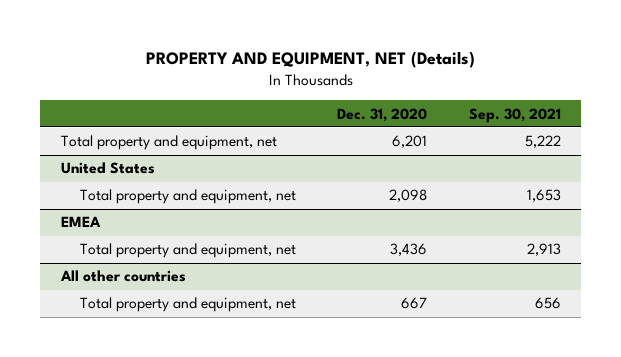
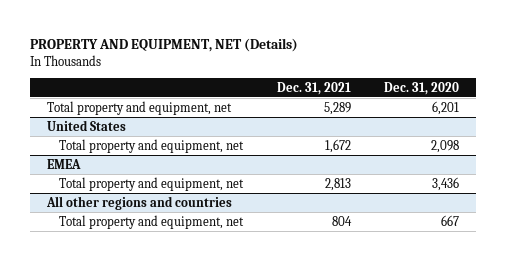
[468,107,561,123] Sep. 30, 2021 -> none
none -> [276,81,351,95] Dec. 31, 2021
[59,270,186,283] All other countries -> [45,195,232,210] All other regions and countries

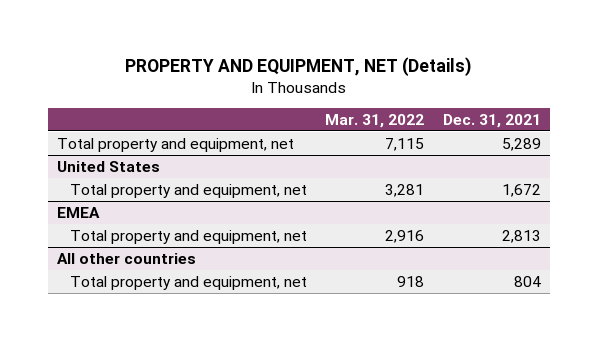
[383,81,459,95] Dec. 31, 2020 -> none
none -> [325,113,425,128] Mar. 31, 2022
[45,195,232,210] All other regions and countries -> [57,252,197,264] All other countries

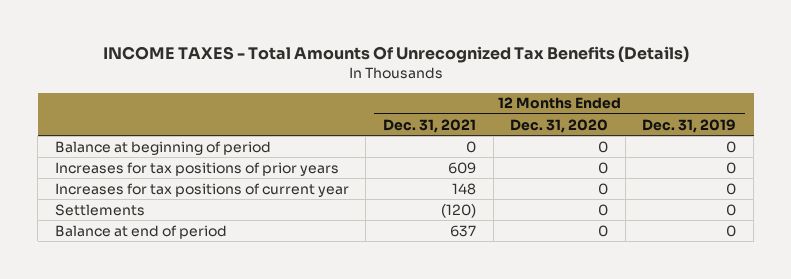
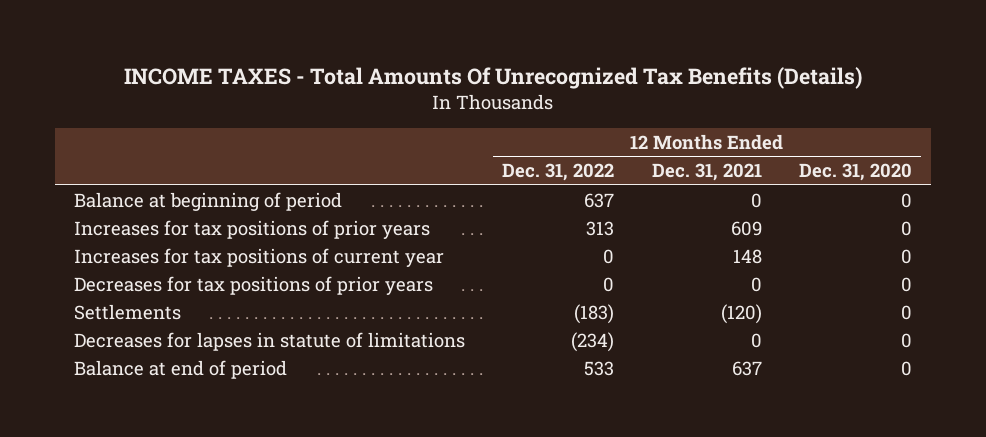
[642,118,737,133] Dec. 31, 2019 -> none
none -> [502,163,615,182] Dec. 31, 2022
none -> [73,275,433,295] Decreases for tax positions of prior years
none -> [73,331,465,351] Decreases for lapses in statute of limitations

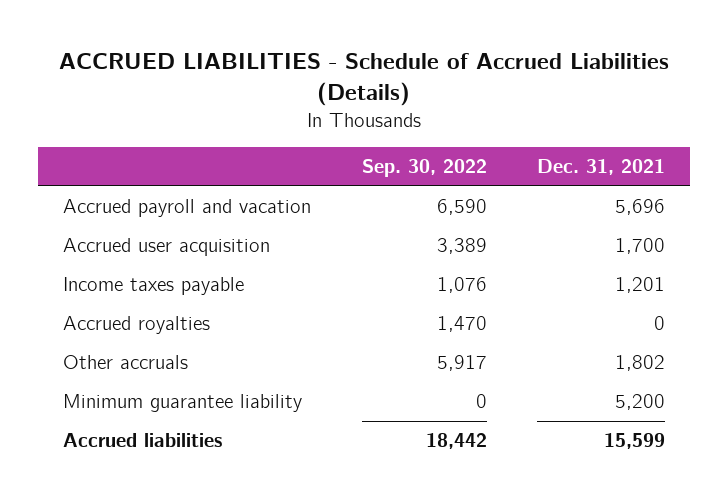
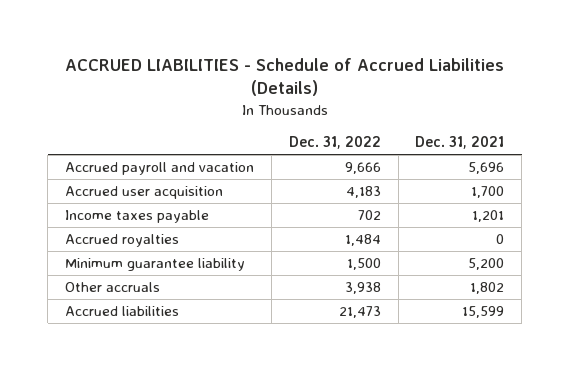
[361,159,487,178] Sep. 30, 2022 -> none
none -> [288,136,381,150] Dec. 31, 2022
[63,355,189,370] Other accruals -> [64,282,160,293] Other accruals

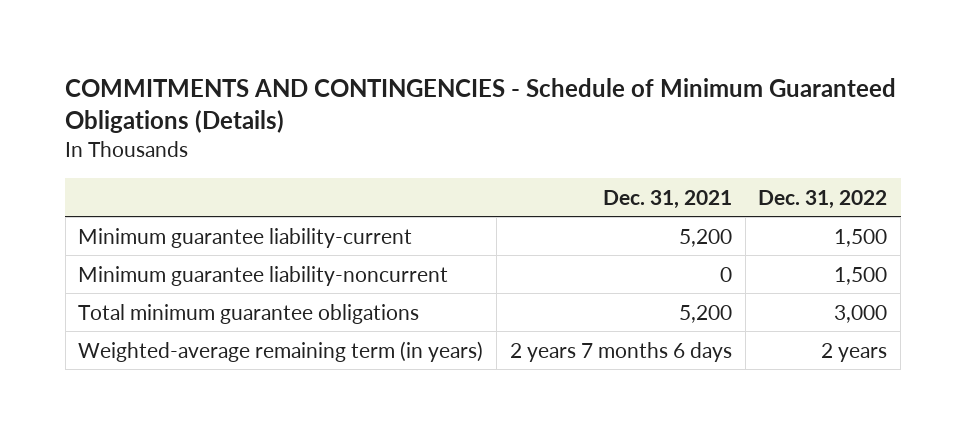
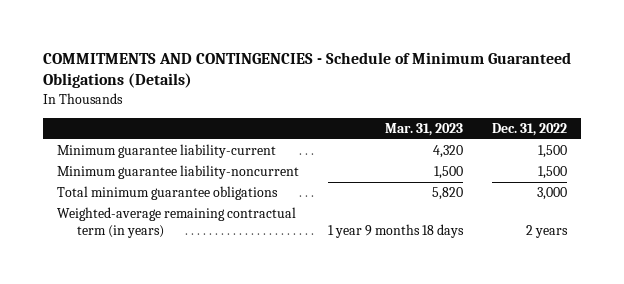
[602,189,732,209] Dec. 31, 2021 -> none
none -> [385,122,464,136] Mar. 31, 2023
[78,340,484,362] Weighted-average remaining term (in years) -> [57,207,297,239] Weighted-average remaining contractual term (in years)

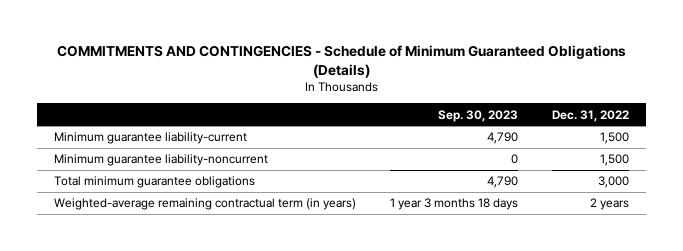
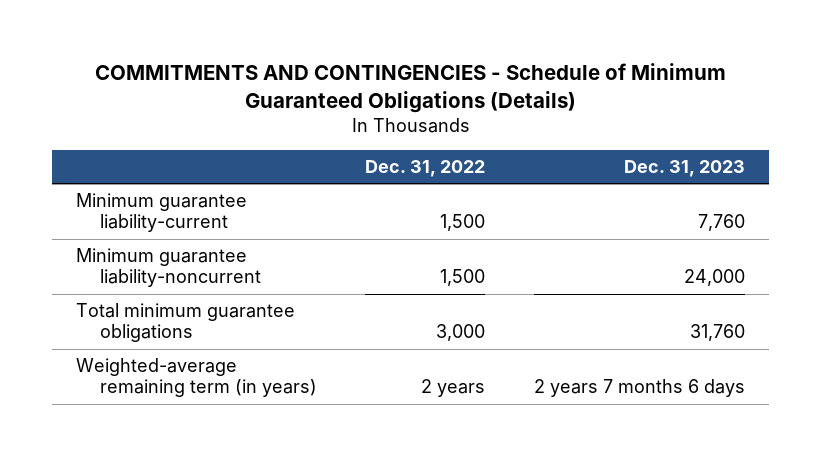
[438,109,519,122] Sep. 30, 2023 -> none
none -> [624,160,746,178] Dec. 31, 2023
[54,198,357,211] Weighted-average remaining contractual term (in years) -> [75,358,317,398] Weighted-average remaining term (in years)

